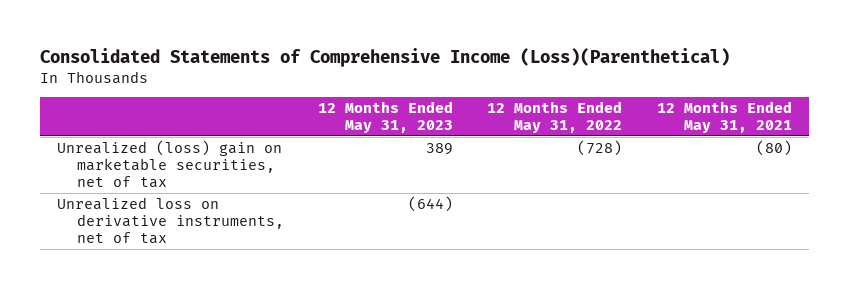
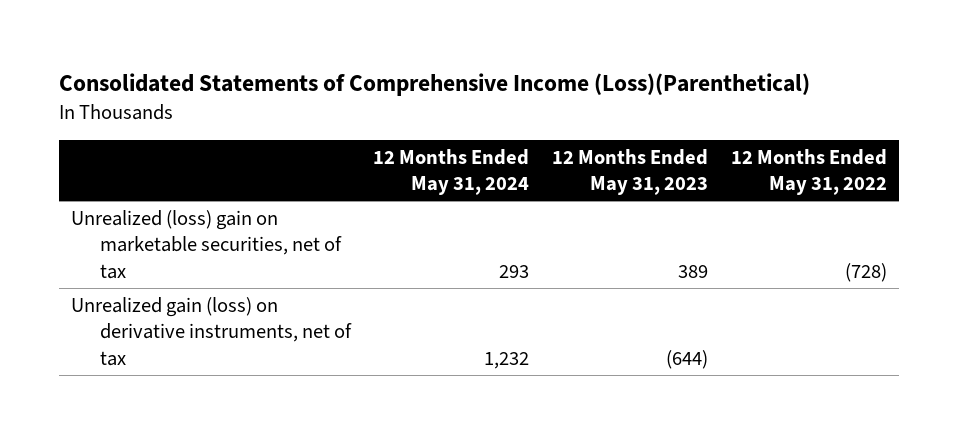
[656,101,792,134] 12 Months Ended May 31, 2021 -> none
none -> [373,148,530,196] 12 Months Ended May 31, 2024
[56,196,285,245] Unrealized loss on derivative instruments, net of tax -> [70,297,352,366] Unrealized gain (loss) on derivative instruments, net of tax

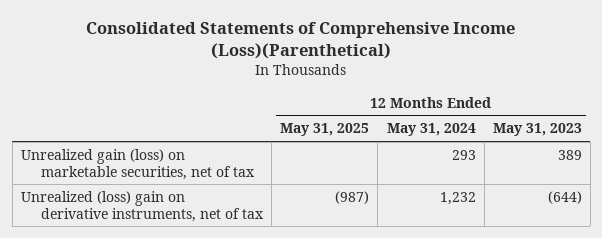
[731,148,888,196] 12 Months Ended May 31, 2022 -> none
none -> [280,123,370,137] May 31, 2025
[70,210,342,279] Unrealized (loss) gain on marketable securities, net of tax -> [20,149,256,180] Unrealized gain (loss) on marketable securities, net of tax
[70,297,352,366] Unrealized gain (loss) on derivative instruments, net of tax -> [20,191,265,222] Unrealized (loss) gain on derivative instruments, net of tax

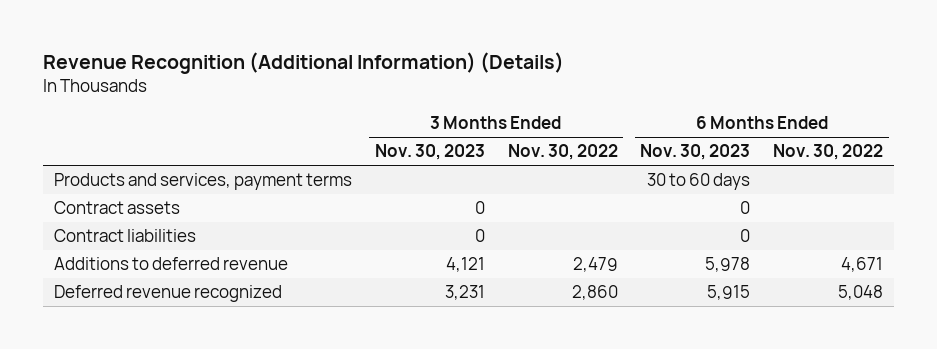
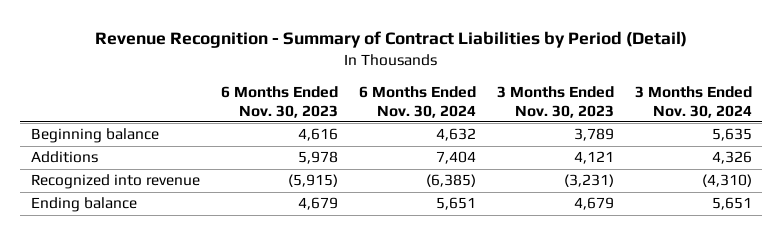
[42,51,564,74] Revenue Recognition (Additional Information) (Details) -> [95,31,688,49] Revenue Recognition - Summary of Contract Liabilities by Period (Detail)
[507,144,618,161] Nov. 30, 2022 -> none
[773,144,884,161] Nov. 30, 2022 -> none
none -> [358,85,476,118] 6 Months Ended Nov. 30, 2024
none -> [634,85,752,118] 3 Months Ended Nov. 30, 2024
[54,173,353,191] Products and services, payment terms -> none
[54,201,181,215] Contract assets -> none
[54,229,197,243] Contract liabilities -> none
none -> [30,128,159,144] Beginning balance
[54,257,289,271] Additions to deferred revenue -> [30,151,98,164] Additions
[54,285,283,303] Deferred revenue recognized -> [30,174,200,190] Recognized into revenue
[444,285,485,301] 3,231 -> [563,174,614,188] (3,231)
[707,285,751,301] 5,915 -> [287,174,338,188] (5,915)
none -> [30,197,137,213] Ending balance

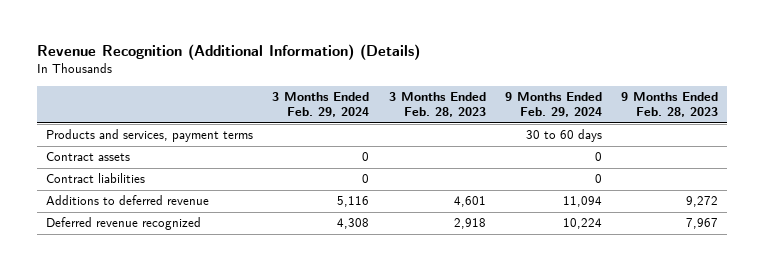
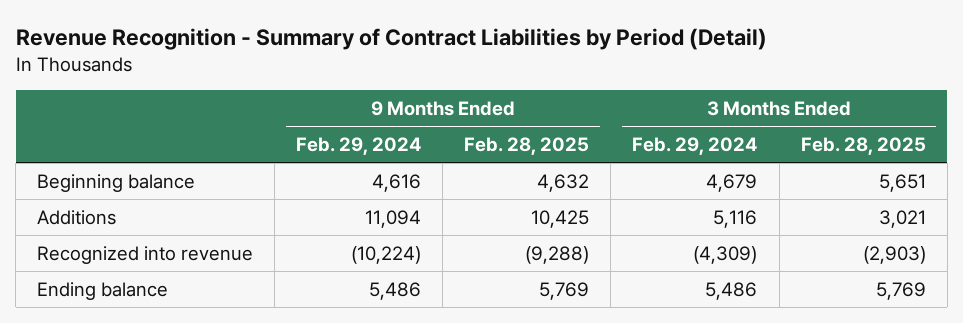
[36,44,420,61] Revenue Recognition (Additional Information) (Details) -> [15,28,767,51] Revenue Recognition - Summary of Contract Liabilities by Period (Detail)
[388,92,486,118] 3 Months Ended Feb. 28, 2023 -> none
[620,92,718,118] 9 Months Ended Feb. 28, 2023 -> none
none -> [464,136,590,155] Feb. 28, 2025
none -> [800,136,926,155] Feb. 28, 2025
[46,129,254,143] Products and services, payment terms -> none
[46,152,131,162] Contract assets -> none
[46,173,146,184] Contract liabilities -> none
none -> [37,173,196,192] Beginning balance
[46,195,210,206] Additions to deferred revenue -> [37,209,117,225] Additions
[46,217,202,231] Deferred revenue recognized -> [37,245,254,264] Recognized into revenue
[337,218,370,230] 4,308 -> [693,245,758,264] (4,309)
[562,218,602,230] 10,224 -> [351,245,422,264] (10,224)
none -> [37,281,169,300] Ending balance

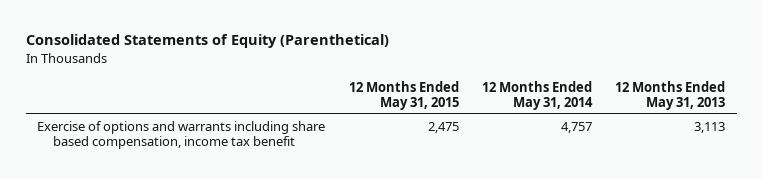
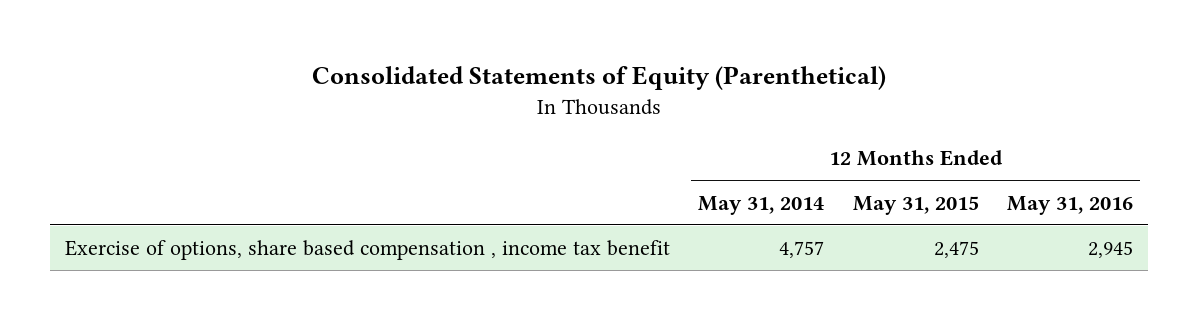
[615,80,726,110] 12 Months Ended May 31, 2013 -> none
none -> [1007,195,1134,215] May 31, 2016
[37,120,326,150] Exercise of options and warrants including share based compensation, income tax benefit -> [64,240,670,261] Exercise of options, share based compensation , income tax benefit

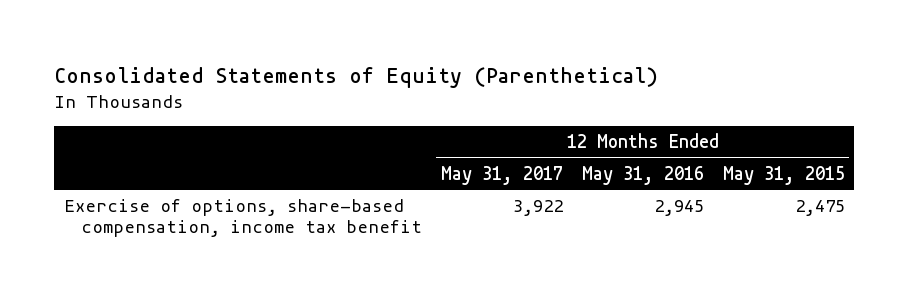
[698,195,825,215] May 31, 2014 -> none
none -> [440,165,563,185] May 31, 2017
[64,240,670,261] Exercise of options, share based compensation , income tax benefit -> [63,199,423,238] Exercise of options, share-based compensation, income tax benefit

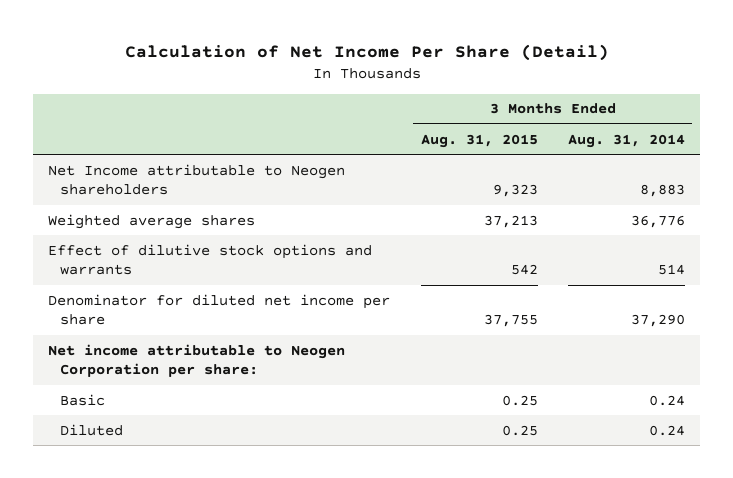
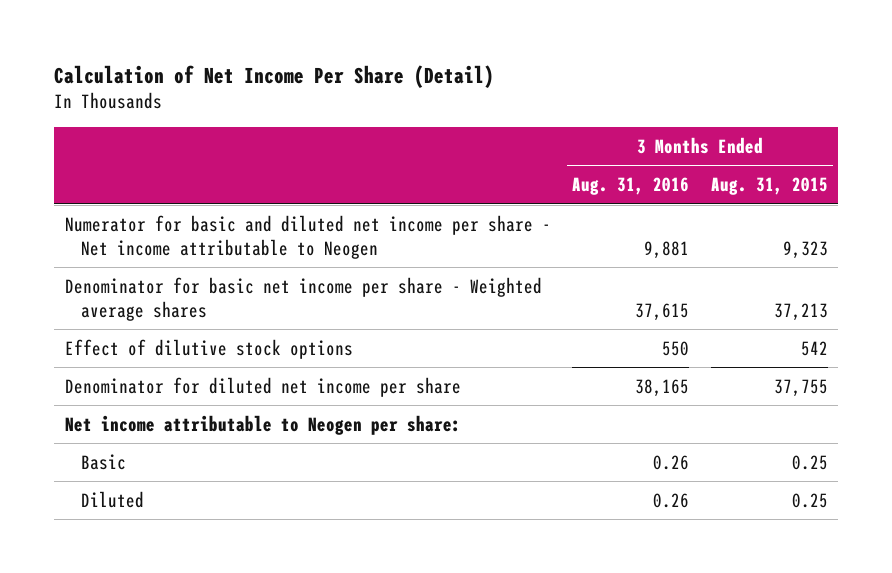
[567,133,685,148] Aug. 31, 2014 -> none
none -> [572,177,690,196] Aug. 31, 2016
[48,163,346,196] Net Income attributable to Neogen shareholders -> [64,214,551,259] Numerator for basic and diluted net income per share - Net income attributable to Neogen
[48,213,256,229] Weighted average shares -> [64,276,542,321] Denominator for basic net income per share - Weighted average shares
[48,243,373,276] Effect of dilutive stock options and warrants -> [64,338,353,359] Effect of dilutive stock options
[48,343,346,378] Net income attributable to Neogen Corporation per share: -> [64,414,461,435] Net income attributable to Neogen per share:

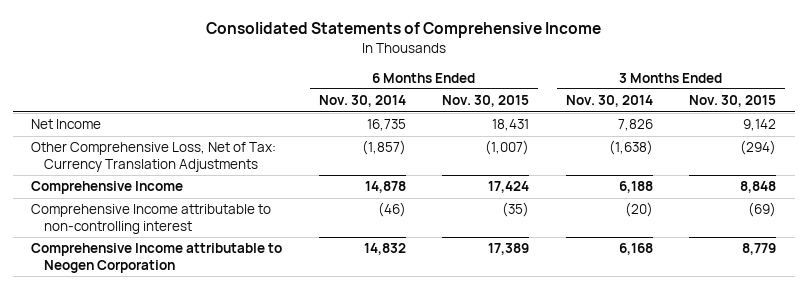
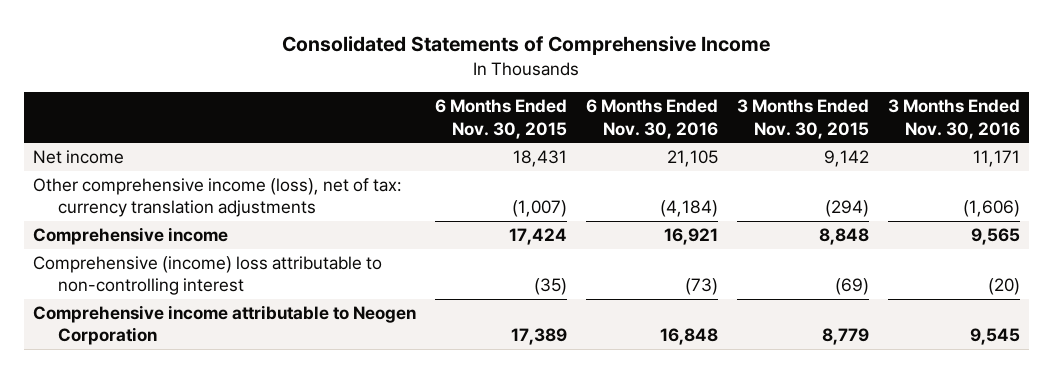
[318,95,406,108] Nov. 30, 2014 -> none
[565,95,653,108] Nov. 30, 2014 -> none
none -> [585,99,718,139] 6 Months Ended Nov. 30, 2016
none -> [887,99,1020,139] 3 Months Ended Nov. 30, 2016
[31,119,102,130] Net Income -> [33,150,125,165] Net income
[31,142,277,172] Other Comprehensive Loss, Net of Tax: Currency Translation Adjustments -> [33,178,402,218] Other comprehensive income (loss), net of tax: currency translation adjustments
[31,181,184,195] Comprehensive Income -> [33,227,229,246] Comprehensive income
[31,204,272,234] Comprehensive Income attributable to non-controlling interest -> [33,256,383,296] Comprehensive (income) loss attributable to non-controlling interest
[31,243,283,273] Comprehensive Income attributable to Neogen Corporation -> [33,305,417,346] Comprehensive income attributable to Neogen Corporation

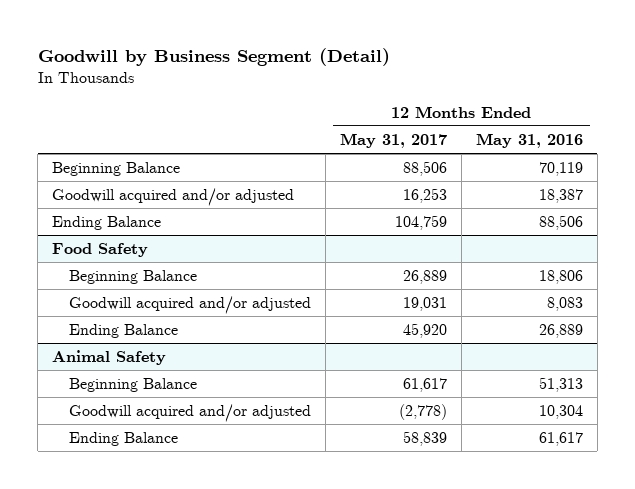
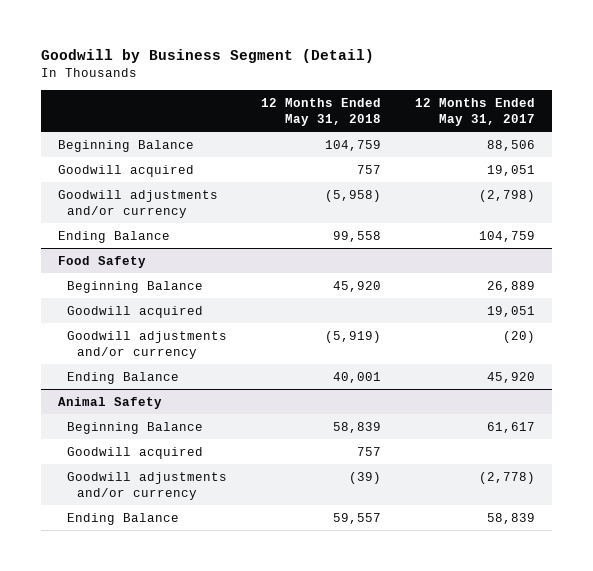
[475,132,583,148] May 31, 2016 -> none
none -> [261,97,382,126] 12 Months Ended May 31, 2018
[51,188,294,207] Goodwill acquired and/or adjusted -> none
none -> [57,164,194,177] Goodwill acquired
none -> [57,189,218,218] Goodwill adjustments and/or currency
[68,296,311,315] Goodwill acquired and/or adjusted -> none
none -> [67,305,204,318] Goodwill acquired
none -> [67,330,228,359] Goodwill adjustments and/or currency
none -> [67,446,204,459] Goodwill acquired
[68,404,311,423] Goodwill acquired and/or adjusted -> [67,471,228,500] Goodwill adjustments and/or currency

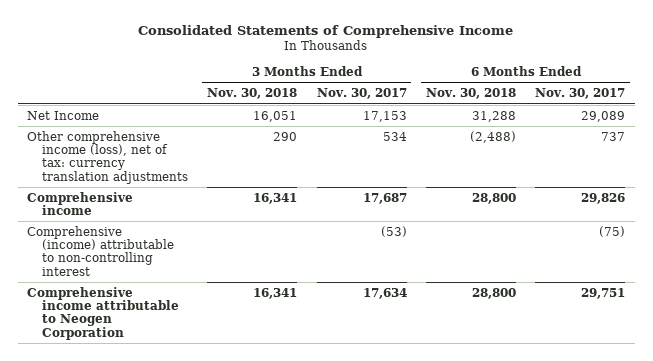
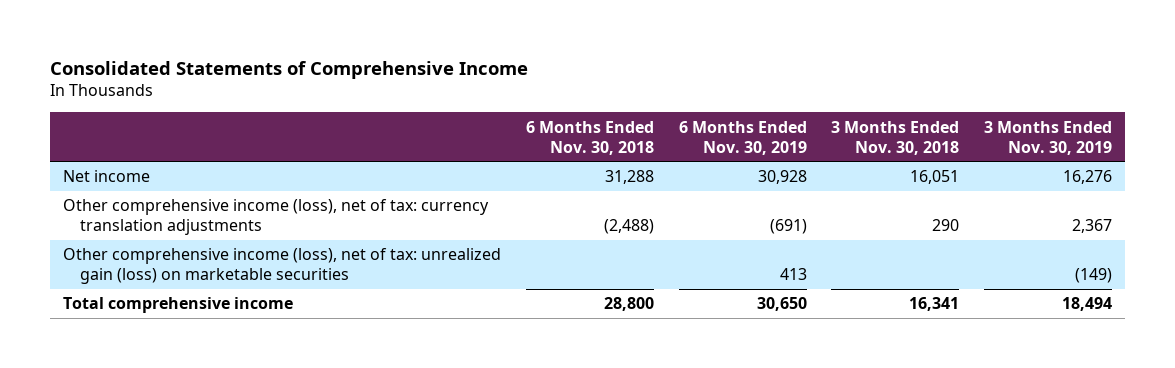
[316,88,407,100] Nov. 30, 2017 -> none
[535,88,626,100] Nov. 30, 2017 -> none
none -> [678,120,807,155] 6 Months Ended Nov. 30, 2019
none -> [984,120,1113,155] 3 Months Ended Nov. 30, 2019
[27,110,100,120] Net Income -> [62,170,150,183] Net income
[27,191,134,216] Comprehensive income -> none
[27,225,174,276] Comprehensive (income) attributable to non-controlling interest -> none
none -> [62,248,501,285] Other comprehensive income (loss), net of tax: unrealized gain (loss) on marketable securities
[27,286,179,340] Comprehensive income attributable to Neogen Corporation -> [62,297,293,314] Total comprehensive income

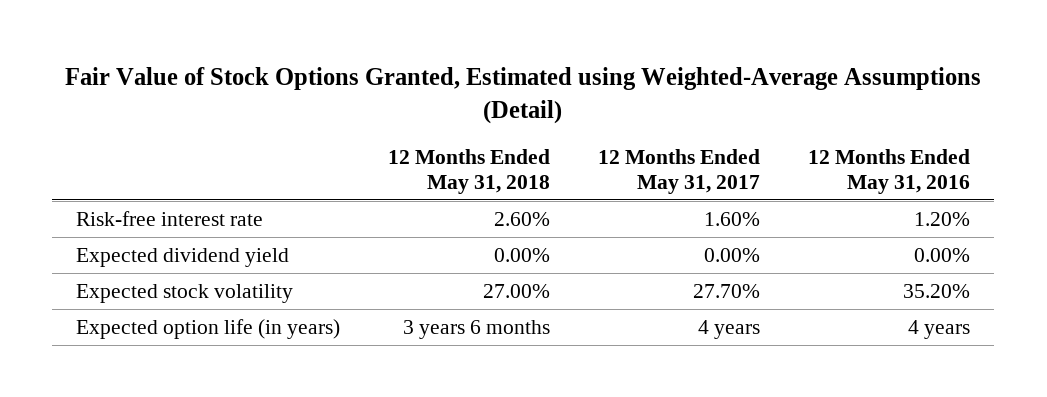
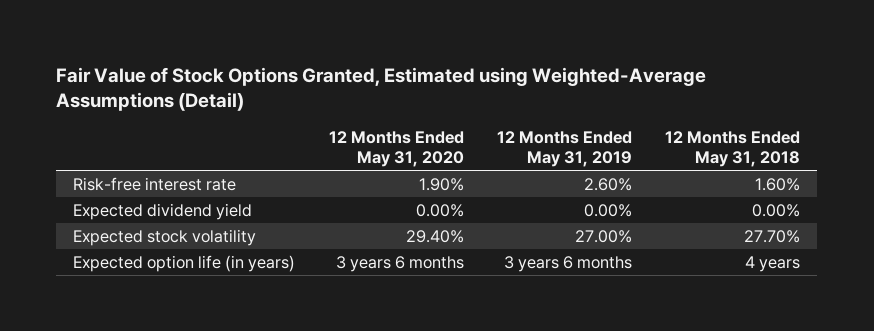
[598,149,761,194] 12 Months Ended May 31, 2017 -> none
[808,149,971,194] 12 Months Ended May 31, 2016 -> none
none -> [328,130,464,168] 12 Months Ended May 31, 2020
none -> [496,130,632,168] 12 Months Ended May 31, 2019
[494,211,551,226] 2.60% -> [755,177,801,191] 1.60%
[483,283,551,298] 27.00% -> [744,229,801,243] 27.70%
[403,319,551,339] 3 years 6 months -> [745,255,801,272] 4 years

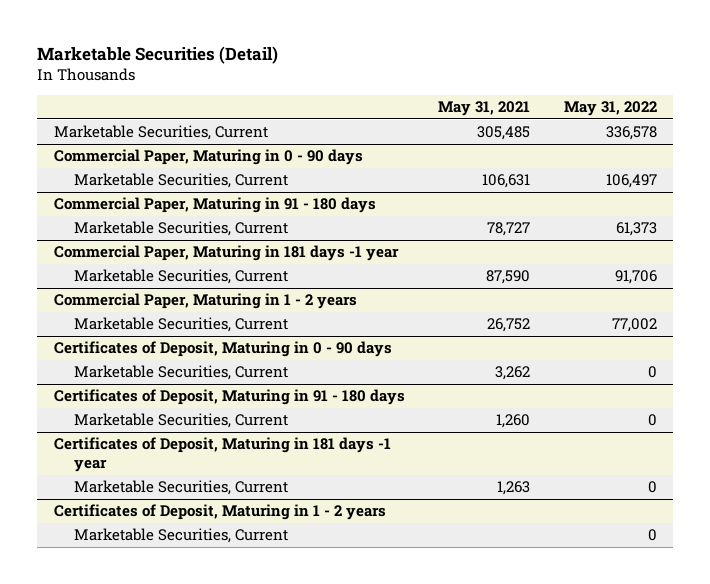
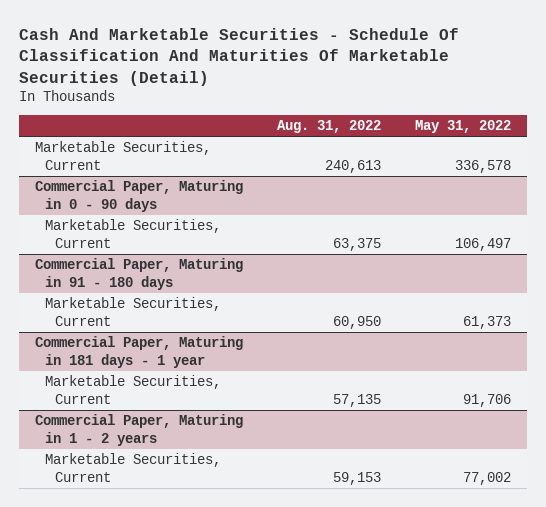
[36,45,278,64] Marketable Securities (Detail) -> [18,28,459,86] Cash And Marketable Securities - Schedule Of Classification And Maturities Of Marketable Securities (Detail)
[438,100,531,116] May 31, 2021 -> none
none -> [277,120,382,134] Aug. 31, 2022
[53,245,399,262] Commercial Paper, Maturing in 181 days -1 year -> [35,336,244,369] Commercial Paper, Maturing in 181 days - 1 year
[53,341,392,358] Certificates of Deposit, Maturing in 0 - 90 days -> none
[74,365,289,381] Marketable Securities, Current -> none
[53,389,405,406] Certificates of Deposit, Maturing in 91 - 180 days -> none
[74,413,289,429] Marketable Securities, Current -> none
[53,437,391,473] Certificates of Deposit, Maturing in 181 days -1 year -> none
[74,480,289,496] Marketable Securities, Current -> none
[53,504,386,521] Certificates of Deposit, Maturing in 1 - 2 years -> none
[74,528,289,544] Marketable Securities, Current -> none

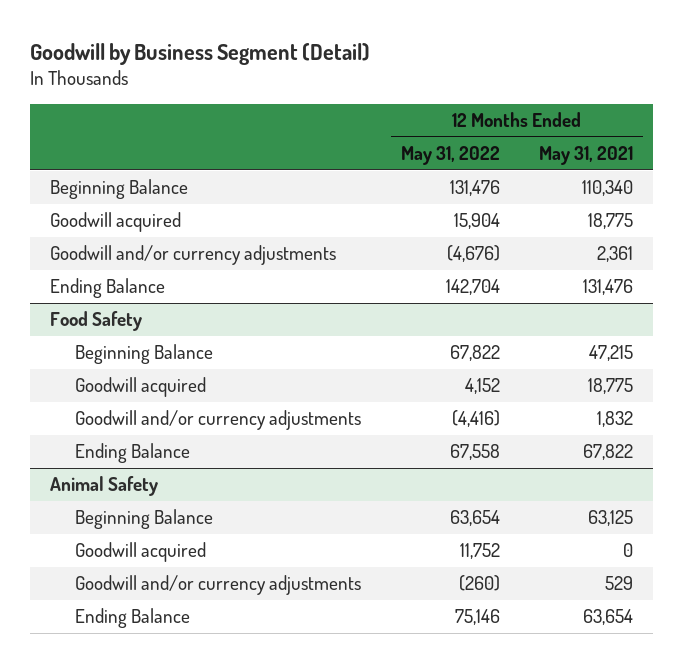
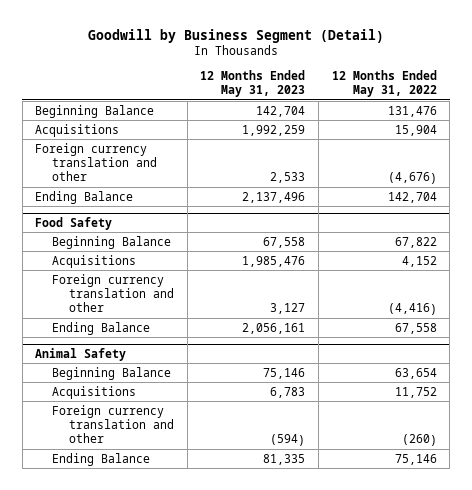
[538,146,633,166] May 31, 2021 -> none
none -> [200,69,306,98] 12 Months Ended May 31, 2023
[49,212,181,233] Goodwill acquired -> [35,123,120,137] Acquisitions
[49,245,336,266] Goodwill and/or currency adjustments -> [35,142,158,182] Foreign currency translation and other
[75,377,207,398] Goodwill acquired -> [52,254,137,268] Acquisitions
[75,410,362,431] Goodwill and/or currency adjustments -> [52,273,174,313] Foreign currency translation and other
[75,542,207,563] Goodwill acquired -> [52,385,137,399] Acquisitions
[75,575,362,596] Goodwill and/or currency adjustments -> [52,404,174,444] Foreign currency translation and other

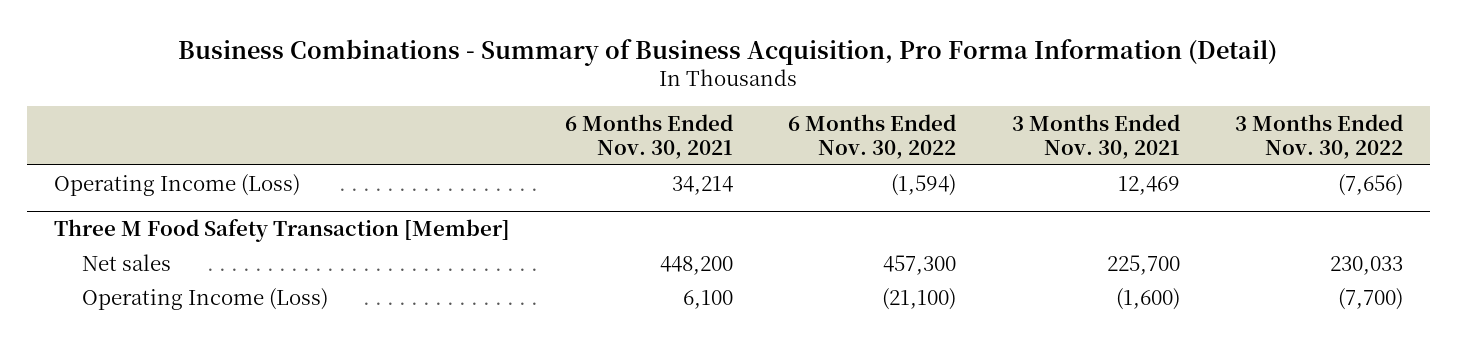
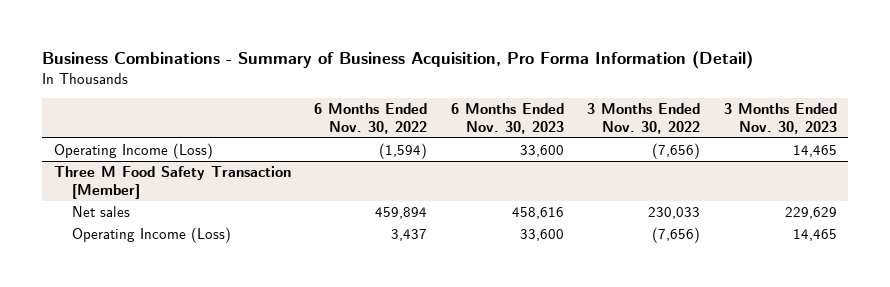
[565,114,734,159] 6 Months Ended Nov. 30, 2021 -> none
[1011,114,1180,159] 3 Months Ended Nov. 30, 2021 -> none
none -> [450,102,564,134] 6 Months Ended Nov. 30, 2023
none -> [723,102,837,134] 3 Months Ended Nov. 30, 2023
[883,254,957,275] 457,300 -> [375,206,428,219] 459,894
[882,287,957,310] (21,100) -> [391,228,428,241] 3,437
[1337,287,1403,310] (7,700) -> [652,226,701,243] (7,656)

